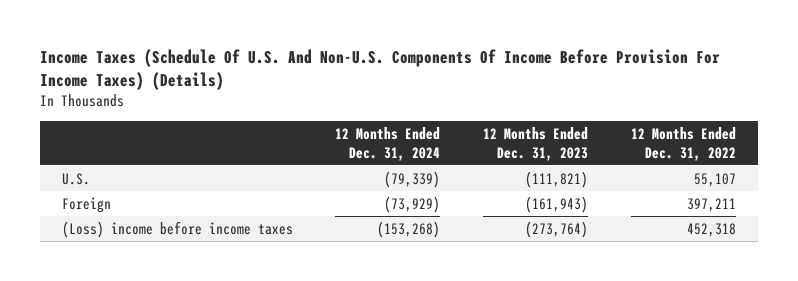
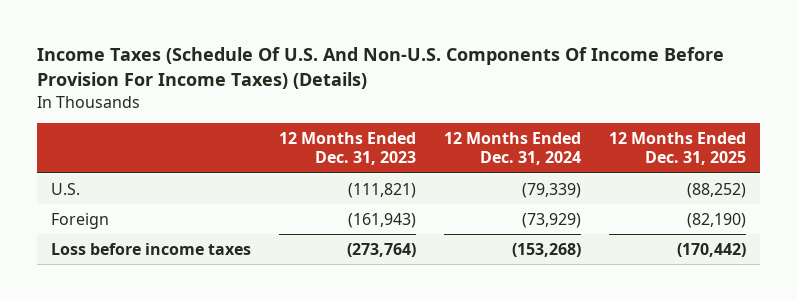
[631,126,737,161] 12 Months Ended Dec. 31, 2022 -> none
none -> [609,132,747,166] 12 Months Ended Dec. 31, 2025
[61,220,293,238] (Loss) income before income taxes -> [50,242,251,255] Loss before income taxes

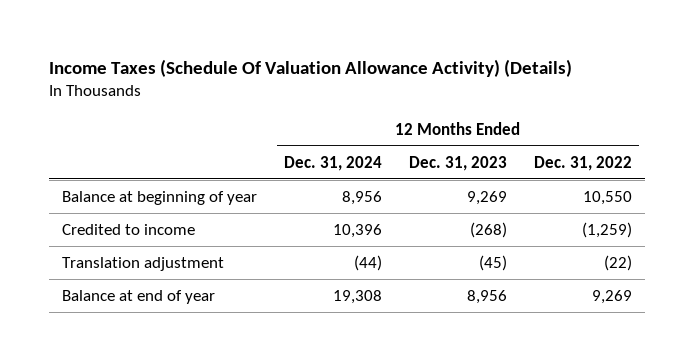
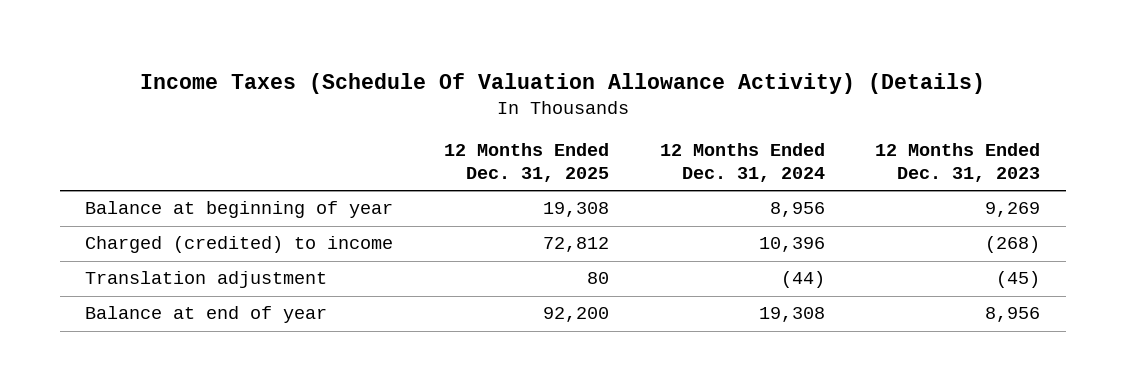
[533,155,632,171] Dec. 31, 2022 -> none
none -> [443,142,609,182] 12 Months Ended Dec. 31, 2025
[62,223,196,235] Credited to income -> [85,236,394,254] Charged (credited) to income

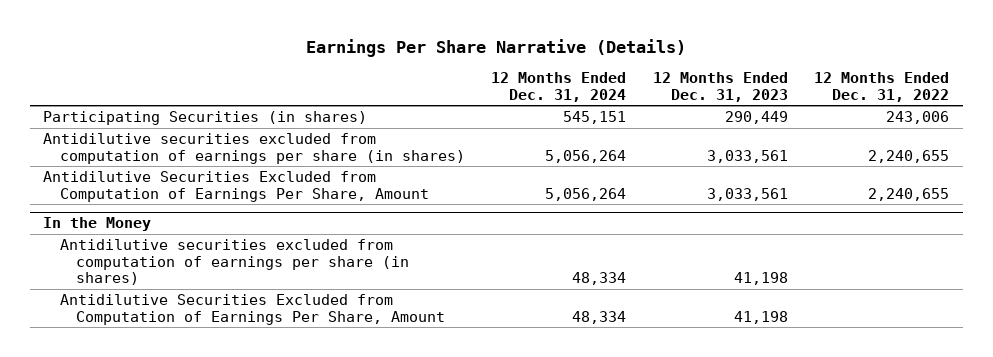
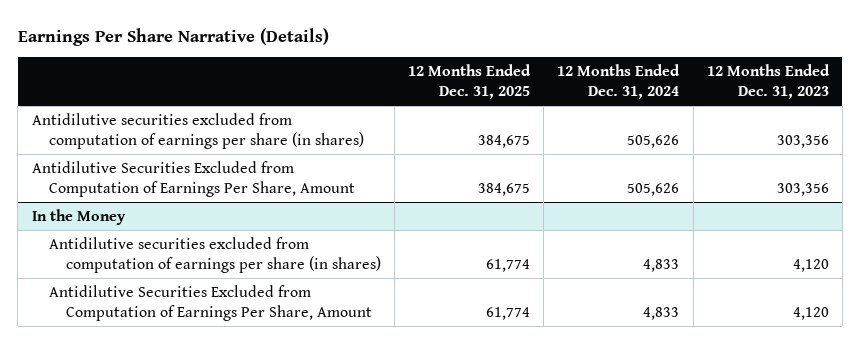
[814,72,950,102] 12 Months Ended Dec. 31, 2022 -> none
none -> [408,64,532,99] 12 Months Ended Dec. 31, 2025
[43,111,368,126] Participating Securities (in shares) -> none
[545,149,627,163] 5,056,264 -> [627,134,680,148] 505,626
[706,149,788,163] 3,033,561 -> [776,134,829,148] 303,356
[545,187,627,201] 5,056,264 -> [627,182,680,196] 505,626
[706,187,788,201] 3,033,561 -> [776,182,829,196] 303,356
[572,272,627,286] 48,334 -> [643,258,680,272] 4,833
[733,272,788,286] 41,198 -> [792,258,829,272] 4,120
[572,310,627,324] 48,334 -> [643,306,680,320] 4,833
[733,310,788,324] 41,198 -> [792,306,829,320] 4,120

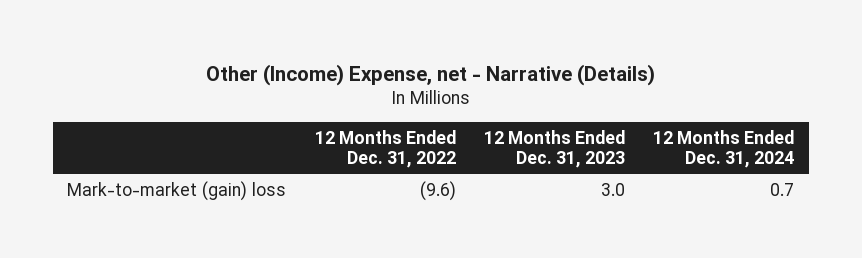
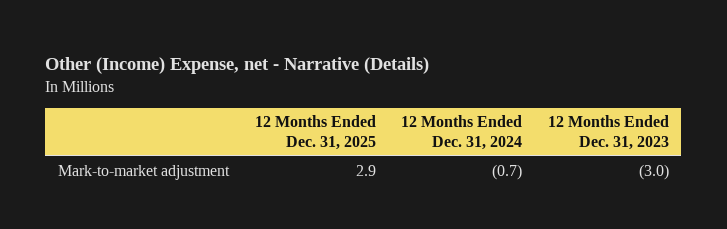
[314,129,456,169] 12 Months Ended Dec. 31, 2022 -> none
none -> [254,115,376,151] 12 Months Ended Dec. 31, 2025
[67,180,287,201] Mark-to-market (gain) loss -> [58,164,231,180] Mark-to-market adjustment
[601,182,626,196] 3.0 -> [638,163,669,180] (3.0)
[770,182,795,196] 0.7 -> [492,163,523,180] (0.7)

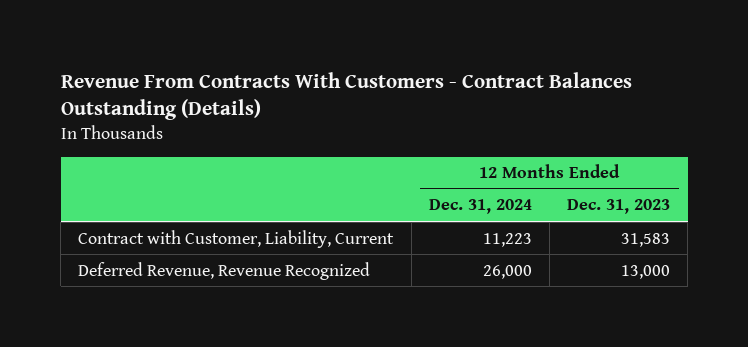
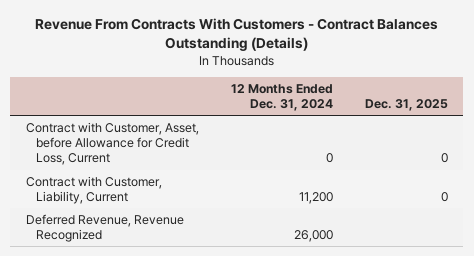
[566,199,670,215] Dec. 31, 2023 -> none
none -> [364,99,448,112] Dec. 31, 2025
none -> [26,121,200,166] Contract with Customer, Asset, before Allowance for Credit Loss, Current
[482,232,532,247] 11,223 -> [298,192,333,205] 11,200

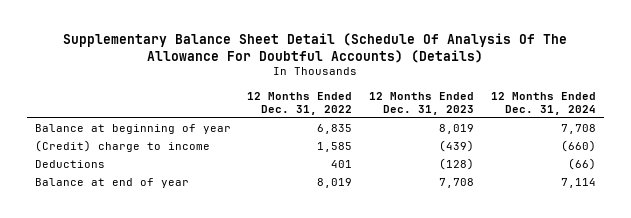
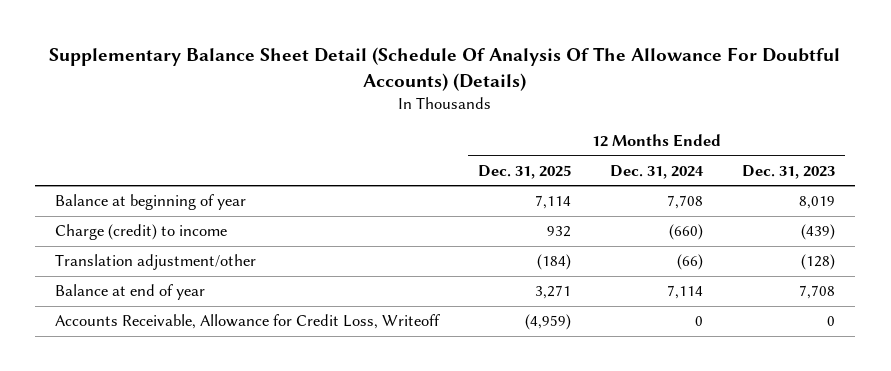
[247,91,353,115] 12 Months Ended Dec. 31, 2022 -> none
none -> [478,164,572,179] Dec. 31, 2025
[34,140,210,153] (Credit) charge to income -> [55,224,228,241] Charge (credit) to income
[34,160,105,169] Deductions -> [55,254,257,271] Translation adjustment/other
none -> [55,314,441,330] Accounts Receivable, Allowance for Credit Loss, Writeoff

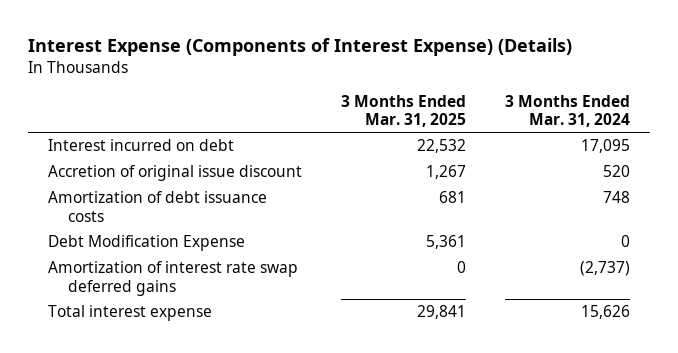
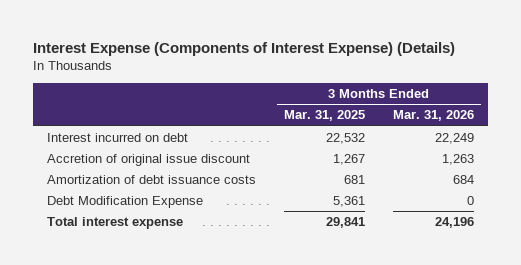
[505,94,631,127] 3 Months Ended Mar. 31, 2024 -> none
none -> [393,110,475,122] Mar. 31, 2026
[47,261,298,296] Amortization of interest rate swap deferred gains -> none

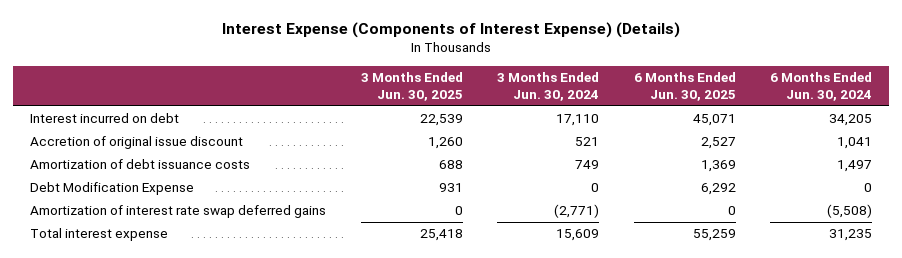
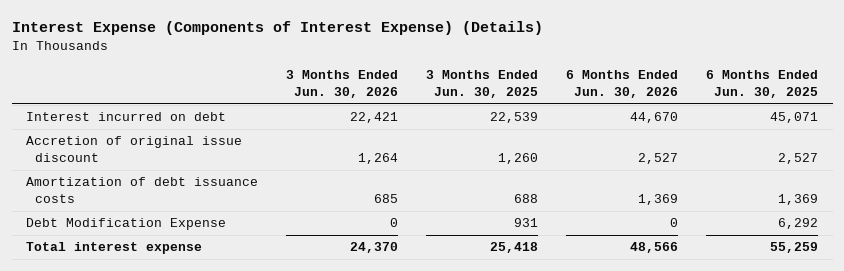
[497,72,600,101] 3 Months Ended Jun. 30, 2024 -> none
[770,72,873,101] 6 Months Ended Jun. 30, 2024 -> none
none -> [285,70,398,98] 3 Months Ended Jun. 30, 2026
none -> [566,70,679,98] 6 Months Ended Jun. 30, 2026
[30,205,327,219] Amortization of interest rate swap deferred gains -> none

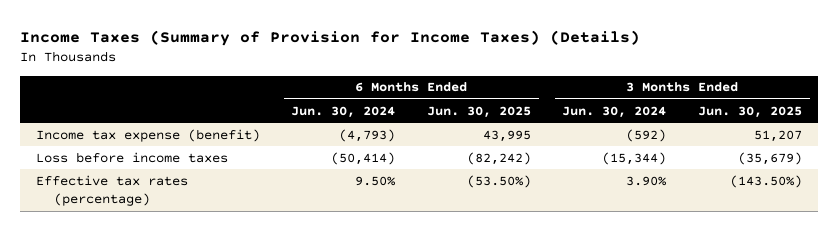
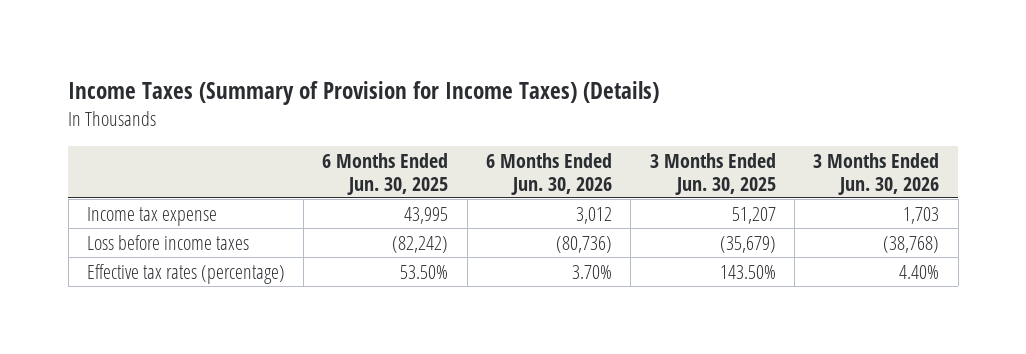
[291,105,396,118] Jun. 30, 2024 -> none
[562,105,667,118] Jun. 30, 2024 -> none
none -> [486,152,613,195] 6 Months Ended Jun. 30, 2026
none -> [813,152,940,195] 3 Months Ended Jun. 30, 2026
[35,128,260,142] Income tax expense (benefit) -> [86,206,217,226] Income tax expense
[466,174,531,188] (53.50%) -> [400,264,449,279] 53.50%
[729,174,802,188] (143.50%) -> [719,264,776,279] 143.50%

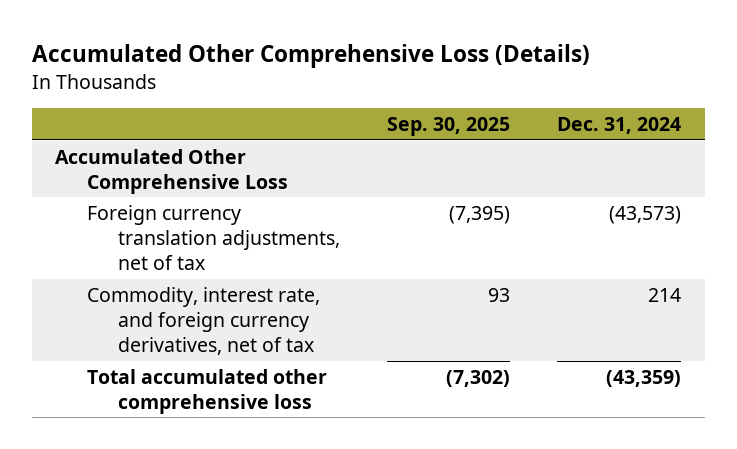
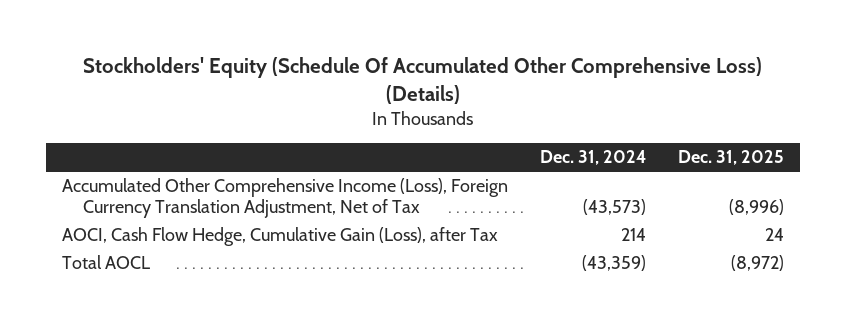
[31,44,590,69] Accumulated Other Comprehensive Loss (Details) -> [82,57,762,104] Stockholders' Equity (Schedule Of Accumulated Other Comprehensive Loss) (Details)
[387,117,511,137] Sep. 30, 2025 -> none
none -> [678,150,785,166] Dec. 31, 2025
[55,148,288,194] Accumulated Other Comprehensive Loss -> none
[86,204,340,271] Foreign currency translation adjustments, net of tax -> [61,178,508,219] Accumulated Other Comprehensive Income (Loss), Foreign Currency Translation Adjustment, Net of Tax
[86,286,320,356] Commodity, interest rate, and foreign currency derivatives, net of tax -> [61,227,498,247] AOCI, Cash Flow Hedge, Cumulative Gain (Loss), after Tax
[86,368,327,414] Total accumulated other comprehensive loss -> [61,255,150,270] Total AOCL

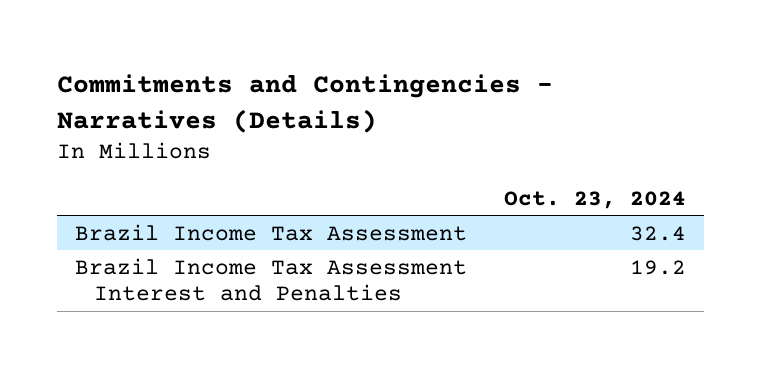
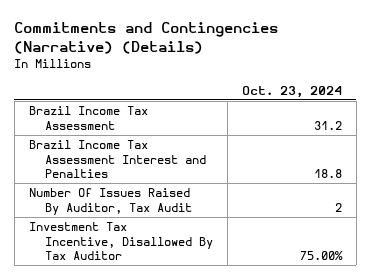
[56,74,553,133] Commitments and Contingencies - Narratives (Details) -> [14,22,279,54] Commitments and Contingencies (Narrative) (Details)
[629,225,686,241] 32.4 -> [313,120,342,130] 31.2
[629,259,686,275] 19.2 -> [313,169,342,179] 18.8
none -> [28,188,192,215] Number Of Issues Raised By Auditor, Tax Audit
none -> [28,222,213,261] Investment Tax Incentive, Disallowed By Tax Auditor

